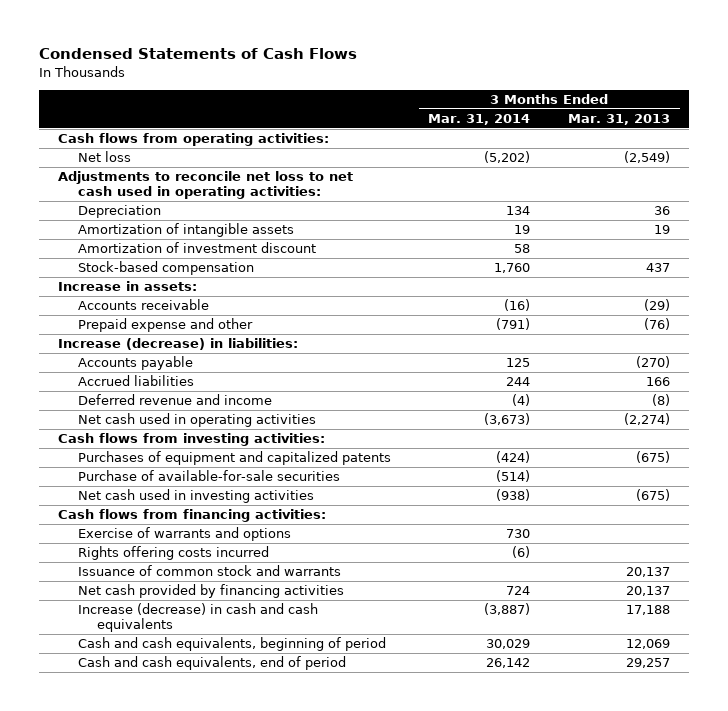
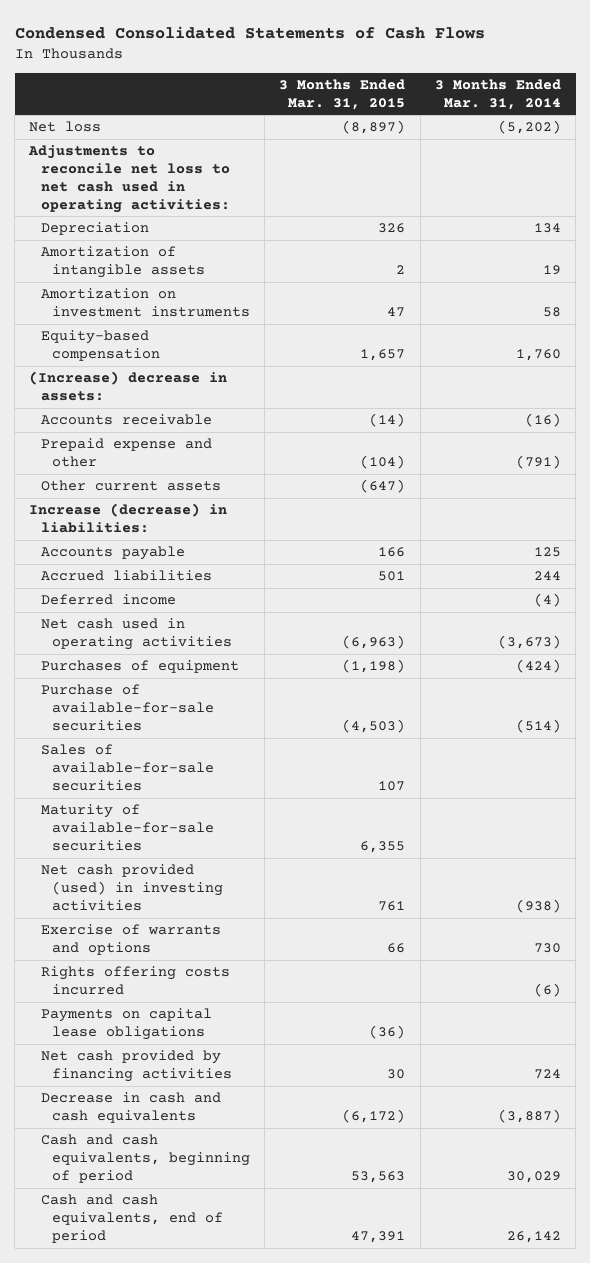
[39,48,358,60] Condensed Statements of Cash Flows -> [14,25,485,39] Condensed Consolidated Statements of Cash Flows
[568,114,671,126] Mar. 31, 2013 -> none
none -> [279,78,406,110] 3 Months Ended Mar. 31, 2015
[58,133,330,147] Cash flows from operating activities: -> none
[77,242,316,254] Amortization of investment discount -> none
none -> [40,288,250,318] Amortization on investment instruments
[77,261,254,276] Stock-based compensation -> [40,330,160,362] Equity-based compensation
[58,281,198,292] Increase in assets: -> [29,371,228,402] (Increase) decrease in assets:
none -> [40,480,221,492] Other current assets
[77,394,272,406] Deferred revenue and income -> [40,594,176,606] Deferred income
[58,433,326,447] Cash flows from investing activities: -> none
[77,451,391,466] Purchases of equipment and capitalized patents -> [40,660,239,674] Purchases of equipment
[58,509,327,523] Cash flows from financing activities: -> none
none -> [40,744,214,791] Sales of available-for-sale securities
none -> [40,804,214,851] Maturity of available-for-sale securities
[77,489,314,504] Net cash used in investing activities -> [40,864,223,911] Net cash provided (used) in investing activities
[77,565,341,577] Issuance of common stock and warrants -> none
none -> [40,1008,212,1041] Payments on capital lease obligations
[77,603,318,633] Increase (decrease) in cash and cash equivalents -> [40,1092,221,1124] Decrease in cash and cash equivalents

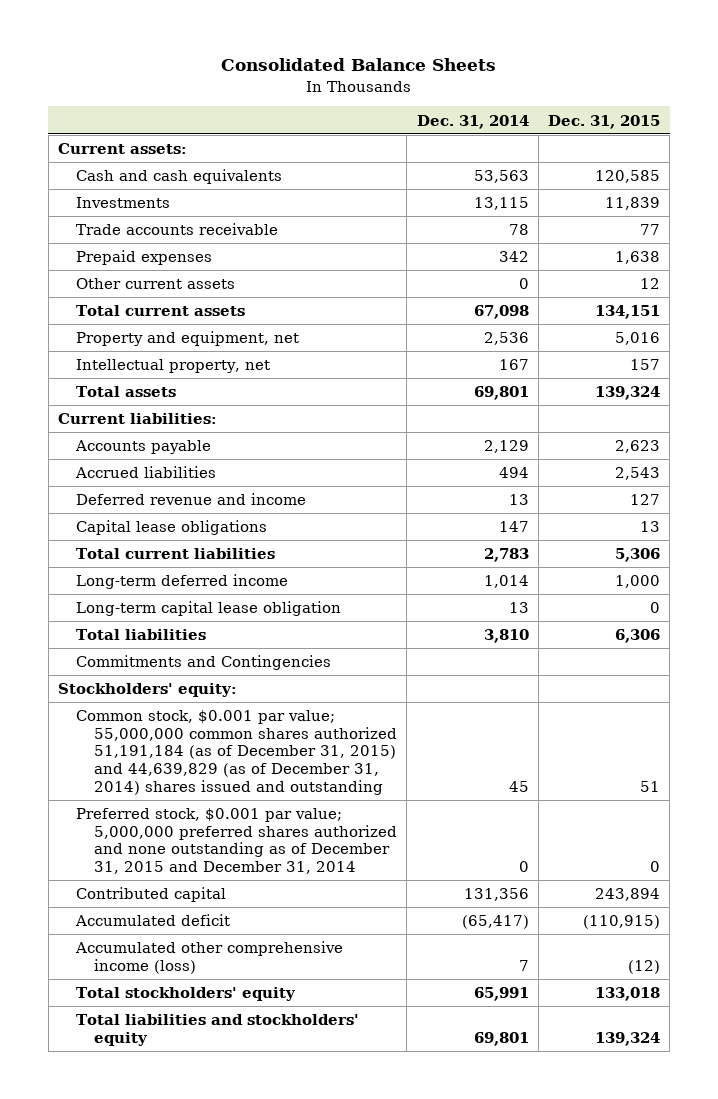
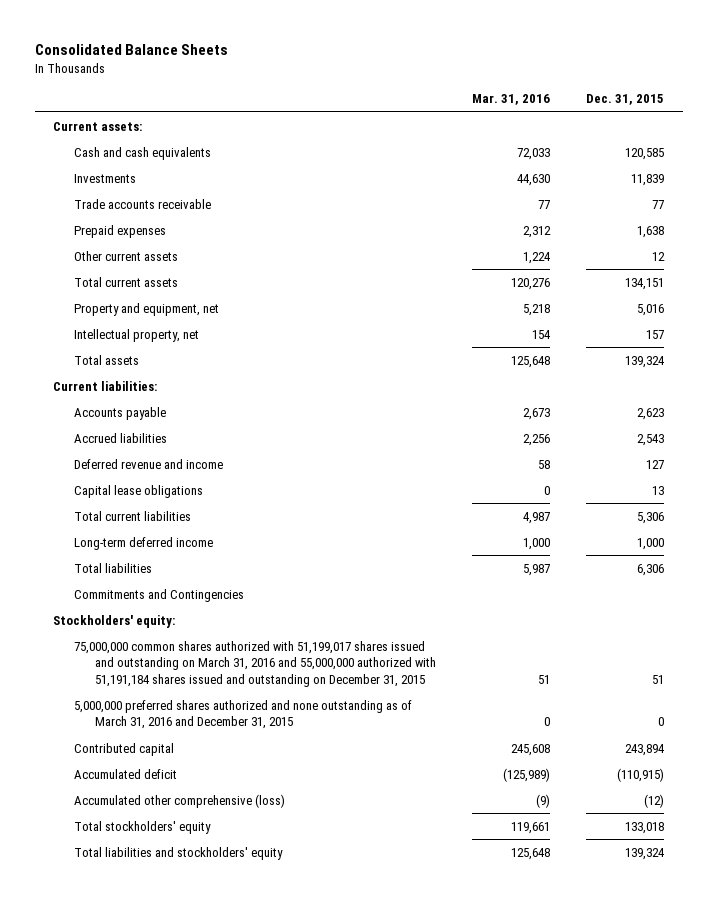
[416,114,529,129] Dec. 31, 2014 -> none
none -> [472,94,551,106] Mar. 31, 2016
[76,601,342,617] Long-term capital lease obligation -> none
[76,710,397,795] Common stock, $0.001 par value; 55,000,000 common shares authorized 51,191,184 (as of December 31, 2015) and 44,639,829 (as of December 31, 2014) shares issued and outstanding -> none
none -> [73,640,436,688] 75,000,000 common shares authorized with 51,199,017 shares issued and outstanding on March 31, 2016 and 55,000,000 authorized with 51,191,184 shares issued and outstanding on December 31, 2015
[76,808,397,875] Preferred stock, $0.001 par value; 5,000,000 preferred shares authorized and none outstanding as of December 31, 2015 and December 31, 2014 -> [73,699,412,730] 5,000,000 preferred shares authorized and none outstanding as of March 31, 2016 and December 31, 2015
[75,941,344,974] Accumulated other comprehensive income (loss) -> [73,793,285,808] Accumulated other comprehensive (loss)

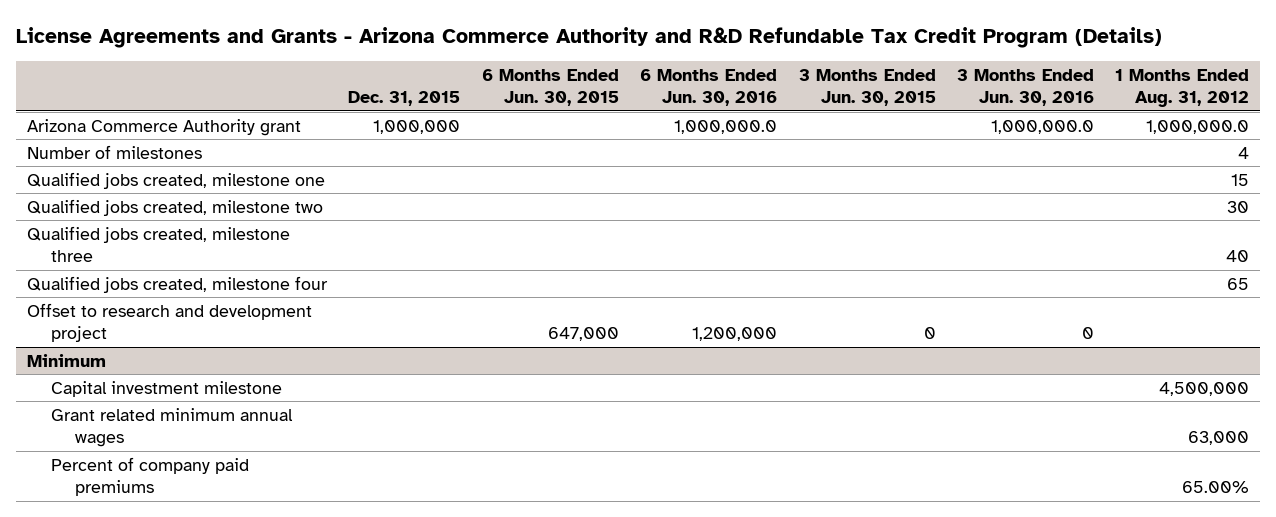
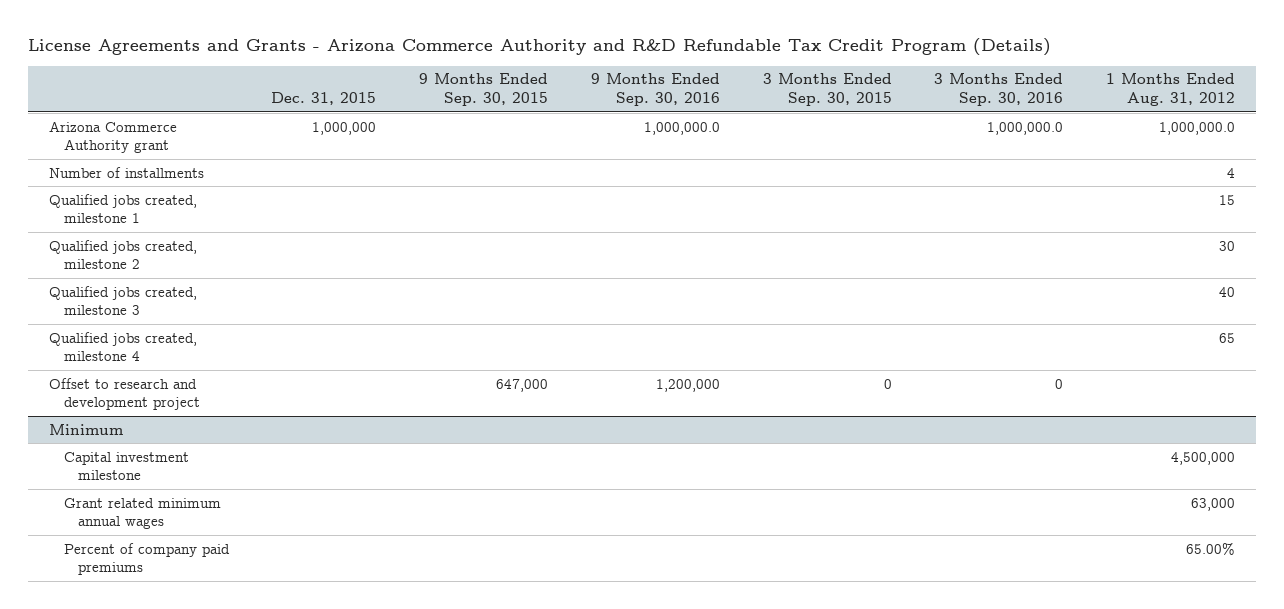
[481,68,619,107] 6 Months Ended Jun. 30, 2015 -> none
[640,68,778,107] 6 Months Ended Jun. 30, 2016 -> none
[798,68,936,107] 3 Months Ended Jun. 30, 2015 -> none
[956,68,1094,107] 3 Months Ended Jun. 30, 2016 -> none
none -> [419,73,549,107] 9 Months Ended Sep. 30, 2015
none -> [590,73,720,107] 9 Months Ended Sep. 30, 2016
none -> [762,73,892,107] 3 Months Ended Sep. 30, 2015
none -> [934,73,1064,107] 3 Months Ended Sep. 30, 2016
[26,144,202,159] Number of milestones -> [49,166,205,178] Number of installments
[26,171,325,189] Qualified jobs created, milestone one -> [49,193,198,224] Qualified jobs created, milestone 1
[26,198,323,216] Qualified jobs created, milestone two -> [49,239,198,270] Qualified jobs created, milestone 2
[26,225,290,263] Qualified jobs created, milestone three -> [49,285,198,316] Qualified jobs created, milestone 3
[26,275,328,293] Qualified jobs created, milestone four -> [49,331,198,362] Qualified jobs created, milestone 4

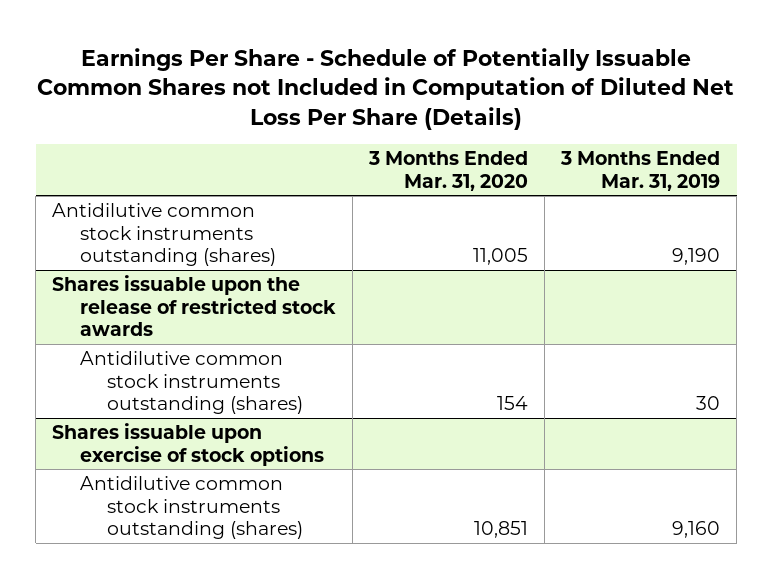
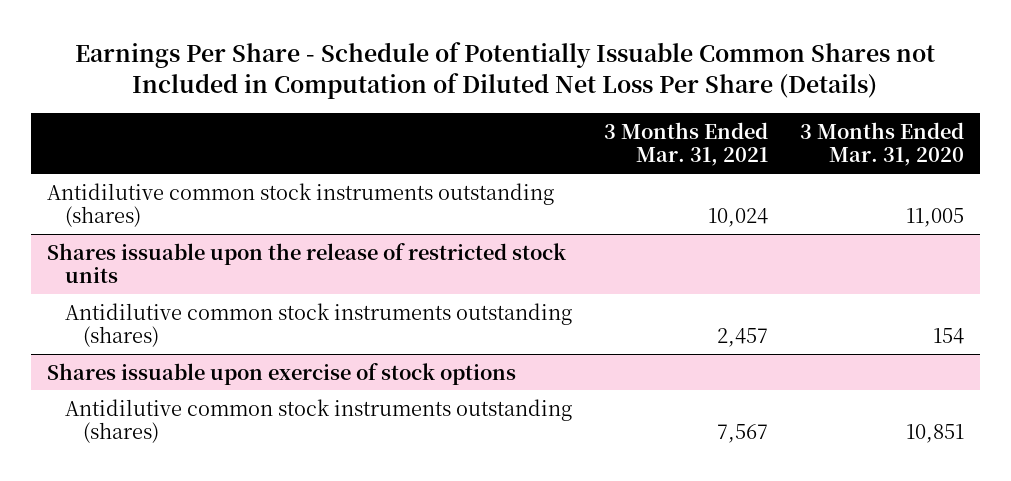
[560,150,721,191] 3 Months Ended Mar. 31, 2019 -> none
none -> [603,121,768,167] 3 Months Ended Mar. 31, 2021
[52,274,336,337] Shares issuable upon the release of restricted stock awards -> [46,242,566,283] Shares issuable upon the release of restricted stock units

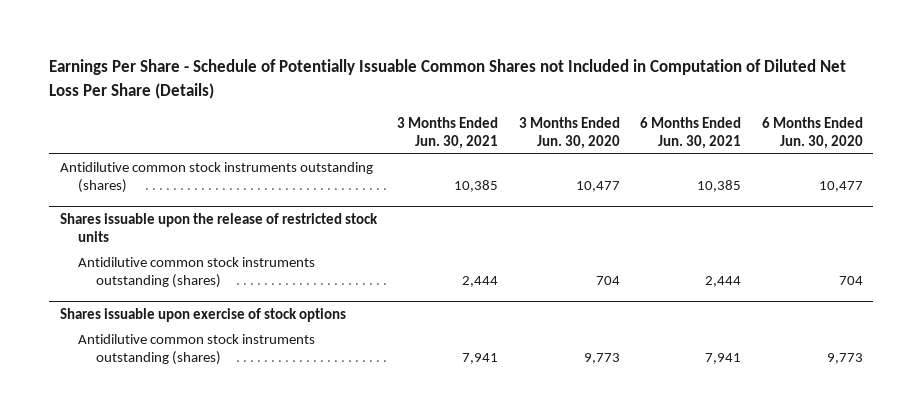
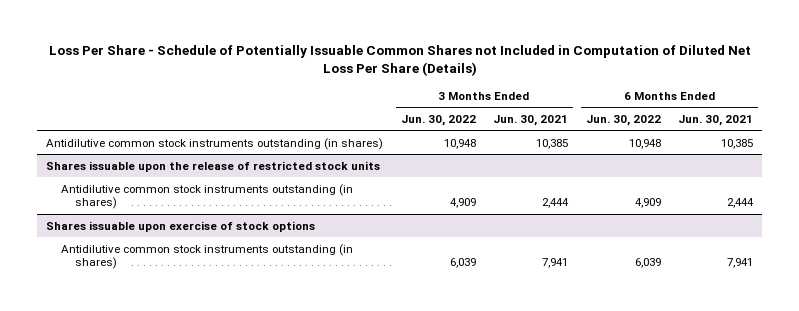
[49,59,847,99] Earnings Per Share - Schedule of Potentially Issuable Common Shares not Included in Computation of Diluted Net Loss Per Share (Details) -> [48,45,751,76] Loss Per Share - Schedule of Potentially Issuable Common Shares not Included in Computation of Diluted Net Loss Per Share (Details)
[518,117,620,149] 3 Months Ended Jun. 30, 2020 -> none
[761,117,863,149] 6 Months Ended Jun. 30, 2020 -> none
none -> [400,114,476,126] Jun. 30, 2022
none -> [585,114,661,126] Jun. 30, 2022
[59,162,373,194] Antidilutive common stock instruments outstanding (shares) -> [45,137,383,150] Antidilutive common stock instruments outstanding (in shares)
[77,257,315,289] Antidilutive common stock instruments outstanding (shares) -> [60,183,353,210] Antidilutive common stock instruments outstanding (in shares)
[77,334,315,366] Antidilutive common stock instruments outstanding (shares) -> [60,243,353,270] Antidilutive common stock instruments outstanding (in shares)

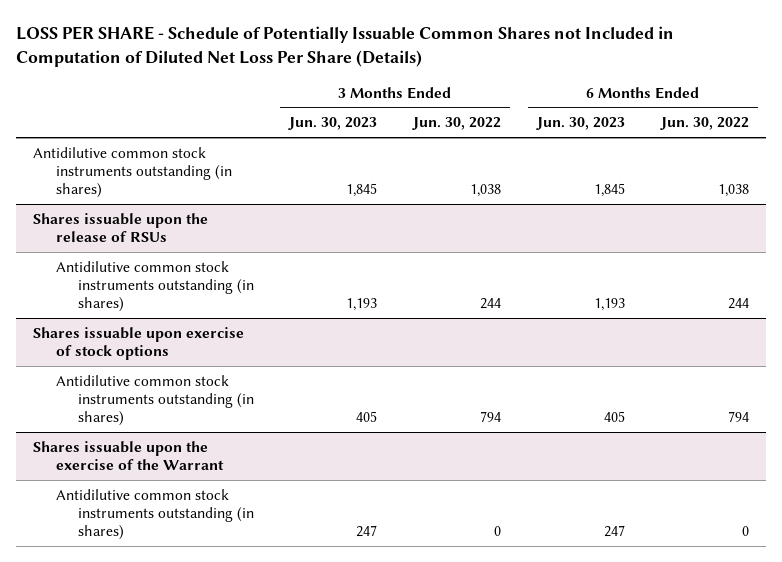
[48,45,751,76] Loss Per Share - Schedule of Potentially Issuable Common Shares not Included in Computation of Diluted Net Loss Per Share (Details) -> [15,26,674,68] LOSS PER SHARE - Schedule of Potentially Issuable Common Shares not Included in Computation of Diluted Net Loss Per Share (Details)
[493,114,569,126] Jun. 30, 2021 -> none
[678,114,754,126] Jun. 30, 2021 -> none
none -> [288,117,378,131] Jun. 30, 2023
none -> [535,117,625,131] Jun. 30, 2023
[443,138,476,149] 10,948 -> [470,184,502,198] 1,038
[628,138,661,149] 10,948 -> [717,184,749,198] 1,038
[45,160,380,172] Shares issuable upon the release of restricted stock units -> [33,212,209,242] Shares issuable upon the release of RSUs
[449,198,476,209] 4,909 -> [480,298,502,310] 244
[634,198,661,209] 4,909 -> [727,298,749,310] 244
[449,258,476,269] 6,039 -> [480,411,502,423] 794
[634,258,661,269] 6,039 -> [727,411,749,423] 794
none -> [33,440,224,470] Shares issuable upon the exercise of the Warrant
none -> [55,488,254,541] Antidilutive common stock instruments outstanding (in shares)

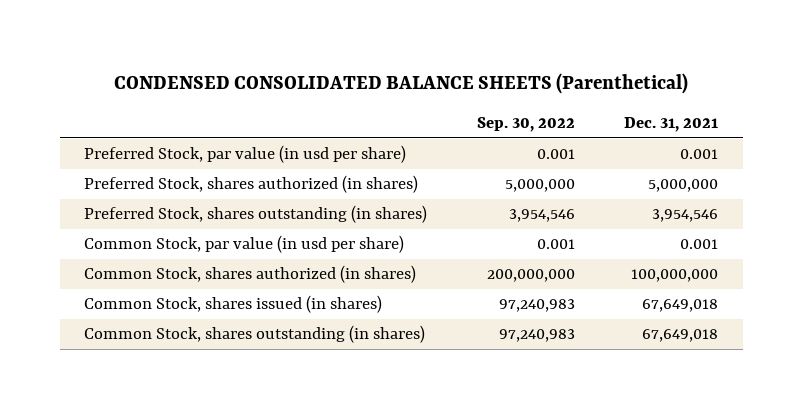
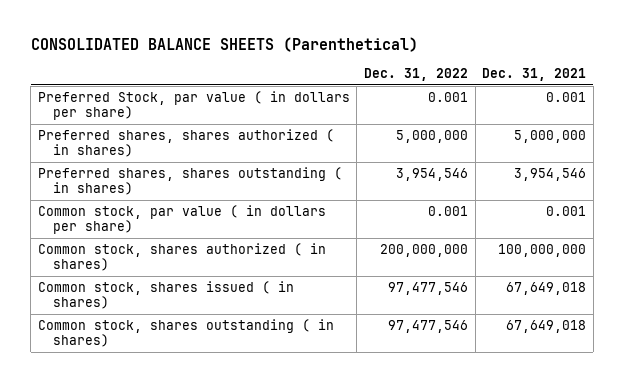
[114,73,689,95] CONDENSED CONSOLIDATED BALANCE SHEETS (Parenthetical) -> [30,37,418,53] CONSOLIDATED BALANCE SHEETS (Parenthetical)
[476,117,575,133] Sep. 30, 2022 -> none
none -> [364,68,469,82] Dec. 31, 2022
[84,145,407,164] Preferred Stock, par value (in usd per share) -> [37,90,350,121] Preferred Stock, par value ( in dollars per share)
[84,175,419,194] Preferred Stock, shares authorized (in shares) -> [37,128,334,158] Preferred shares, shares authorized ( in shares)
[84,205,428,224] Preferred Stock, shares outstanding (in shares) -> [37,166,342,196] Preferred shares, shares outstanding ( in shares)
[84,235,405,254] Common Stock, par value (in usd per share) -> [37,204,326,235] Common stock, par value ( in dollars per share)
[84,265,417,284] Common Stock, shares authorized (in shares) -> [37,242,326,272] Common stock, shares authorized ( in shares)
[84,295,383,314] Common Stock, shares issued (in shares) -> [37,280,294,310] Common stock, shares issued ( in shares)
[84,325,426,344] Common Stock, shares outstanding (in shares) -> [37,318,334,348] Common stock, shares outstanding ( in shares)

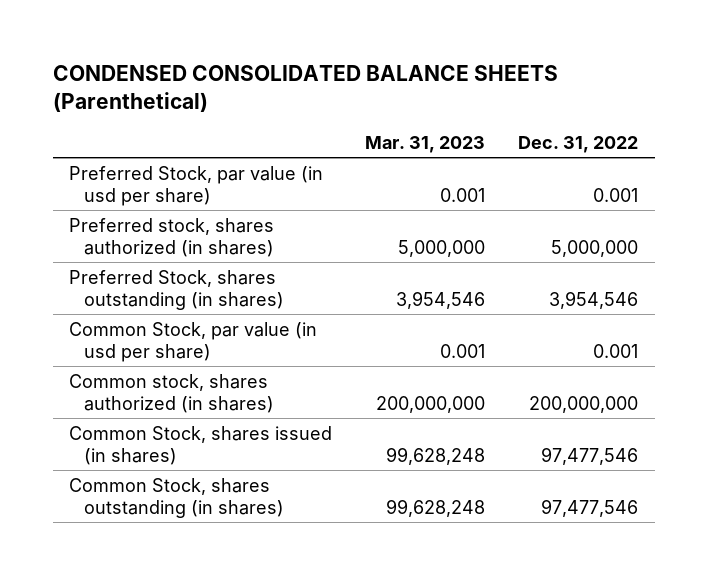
[30,37,418,53] CONSOLIDATED BALANCE SHEETS (Parenthetical) -> [52,65,558,113] CONDENSED CONSOLIDATED BALANCE SHEETS (Parenthetical)
[482,68,587,82] Dec. 31, 2021 -> none
none -> [365,135,486,153] Mar. 31, 2023
[37,90,350,121] Preferred Stock, par value ( in dollars per share) -> [69,165,324,207] Preferred Stock, par value (in usd per share)
[37,128,334,158] Preferred shares, shares authorized ( in shares) -> [69,217,275,258] Preferred stock, shares authorized (in shares)
[37,166,342,196] Preferred shares, shares outstanding ( in shares) -> [69,269,284,311] Preferred Stock, shares outstanding (in shares)
[37,204,326,235] Common stock, par value ( in dollars per share) -> [69,321,318,363] Common Stock, par value (in usd per share)
[37,242,326,272] Common stock, shares authorized ( in shares) -> [69,373,274,414] Common stock, shares authorized (in shares)
[37,280,294,310] Common stock, shares issued ( in shares) -> [69,425,333,466] Common Stock, shares issued (in shares)
[37,318,334,348] Common stock, shares outstanding ( in shares) -> [69,477,284,519] Common Stock, shares outstanding (in shares)

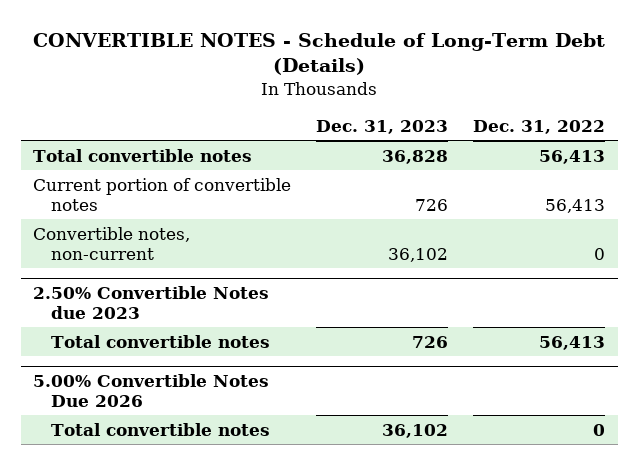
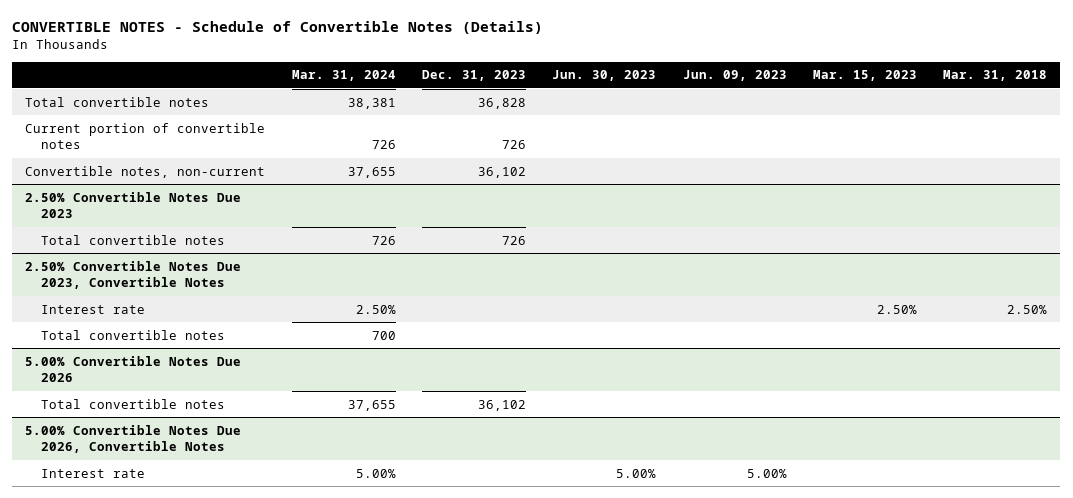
[33,32,606,76] CONVERTIBLE NOTES - Schedule of Long-Term Debt (Details) -> [12,20,544,34] CONVERTIBLE NOTES - Schedule of Convertible Notes (Details)
[473,119,606,134] Dec. 31, 2022 -> none
none -> [291,70,396,82] Mar. 31, 2024
none -> [552,70,657,82] Jun. 30, 2023
none -> [682,70,787,82] Jun. 09, 2023
none -> [812,70,917,82] Mar. 15, 2023
none -> [943,70,1048,82] Mar. 31, 2018
[33,285,270,319] 2.50% Convertible Notes due 2023 -> [25,191,242,219] 2.50% Convertible Notes Due 2023
none -> [25,260,242,290] 2.50% Convertible Notes Due 2023, Convertible Notes
none -> [41,304,146,314] Interest rate
none -> [41,329,226,340] Total convertible notes
none -> [25,424,242,454] 5.00% Convertible Notes Due 2026, Convertible Notes
none -> [41,468,146,478] Interest rate

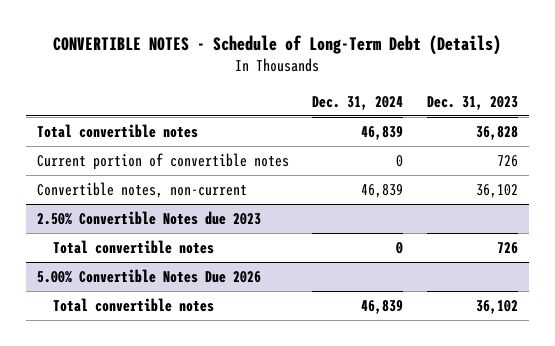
[12,20,544,34] CONVERTIBLE NOTES - Schedule of Convertible Notes (Details) -> [53,35,502,56] CONVERTIBLE NOTES - Schedule of Long-Term Debt (Details)
[291,70,396,82] Mar. 31, 2024 -> none
[552,70,657,82] Jun. 30, 2023 -> none
[682,70,787,82] Jun. 09, 2023 -> none
[812,70,917,82] Mar. 15, 2023 -> none
[943,70,1048,82] Mar. 31, 2018 -> none
none -> [312,95,404,110] Dec. 31, 2024
[25,191,242,219] 2.50% Convertible Notes Due 2023 -> [37,210,262,225] 2.50% Convertible Notes due 2023
[25,260,242,290] 2.50% Convertible Notes Due 2023, Convertible Notes -> none
[41,304,146,314] Interest rate -> none
[41,329,226,340] Total convertible notes -> none
[25,424,242,454] 5.00% Convertible Notes Due 2026, Convertible Notes -> none
[41,468,146,478] Interest rate -> none

